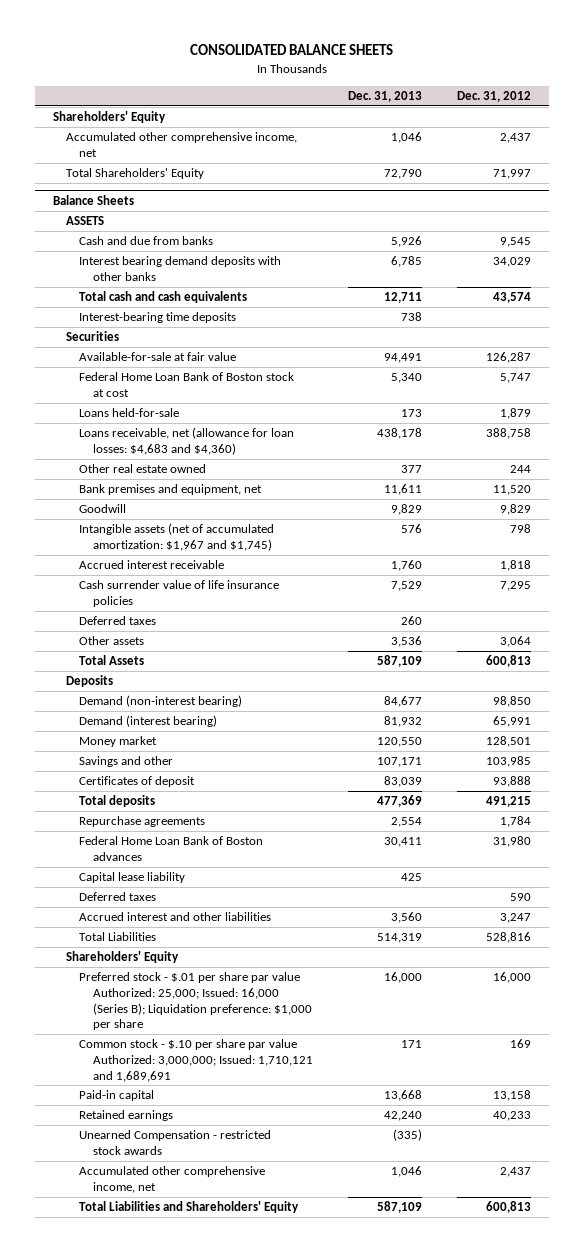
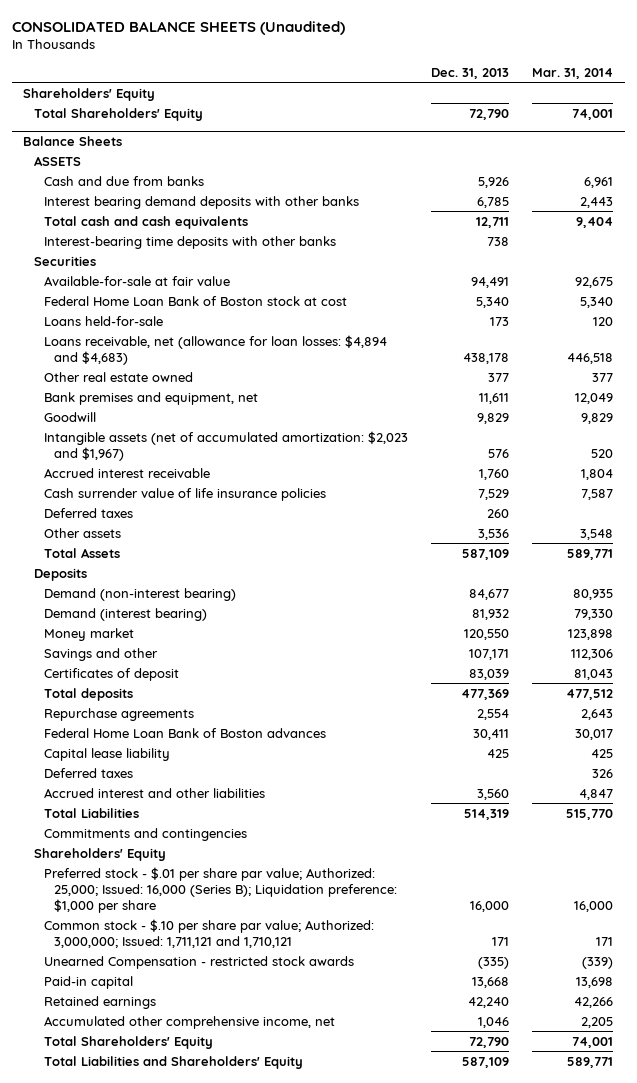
[189,44,393,56] CONSOLIDATED BALANCE SHEETS -> [11,20,345,35] CONSOLIDATED BALANCE SHEETS (Unaudited)
[457,91,532,103] Dec. 31, 2012 -> none
none -> [532,67,614,79] Mar. 31, 2014
[66,132,298,157] Accumulated other comprehensive income, net -> none
[79,312,237,324] Interest-bearing time deposits -> [43,235,336,249] Interest-bearing time deposits with other banks
[79,427,295,455] Loans receivable, net (allowance for loan losses: $4,683 and $4,360) -> [43,334,387,365] Loans receivable, net (allowance for loan losses: $4,894 and $4,683)
[79,523,275,551] Intangible assets (net of accumulated amortization: $1,967 and $1,745) -> [43,430,408,461] Intangible assets (net of accumulated amortization: $2,023 and $1,967)
none -> [43,827,247,841] Commitments and contingencies
[79,972,312,1031] Preferred stock - $.01 per share par value Authorized: 25,000; Issued: 16,000 (Series B); Liquidation preference: $1,000 per share -> [43,866,398,913] Preferred stock - $.01 per share par value; Authorized: 25,000; Issued: 16,000 (Series B); Liquidation preference: $1,000 per share
[79,1039,313,1082] Common stock - $.10 per share par value Authorized: 3,000,000; Issued: 1,710,121 and 1,689,691 -> [43,918,374,948] Common stock - $.10 per share par value; Authorized: 3,000,000; Issued: 1,711,121 and 1,710,121
[79,1130,272,1155] Unearned Compensation - restricted stock awards -> [43,955,354,969] Unearned Compensation - restricted stock awards
none -> [43,1035,213,1049] Total Shareholders' Equity

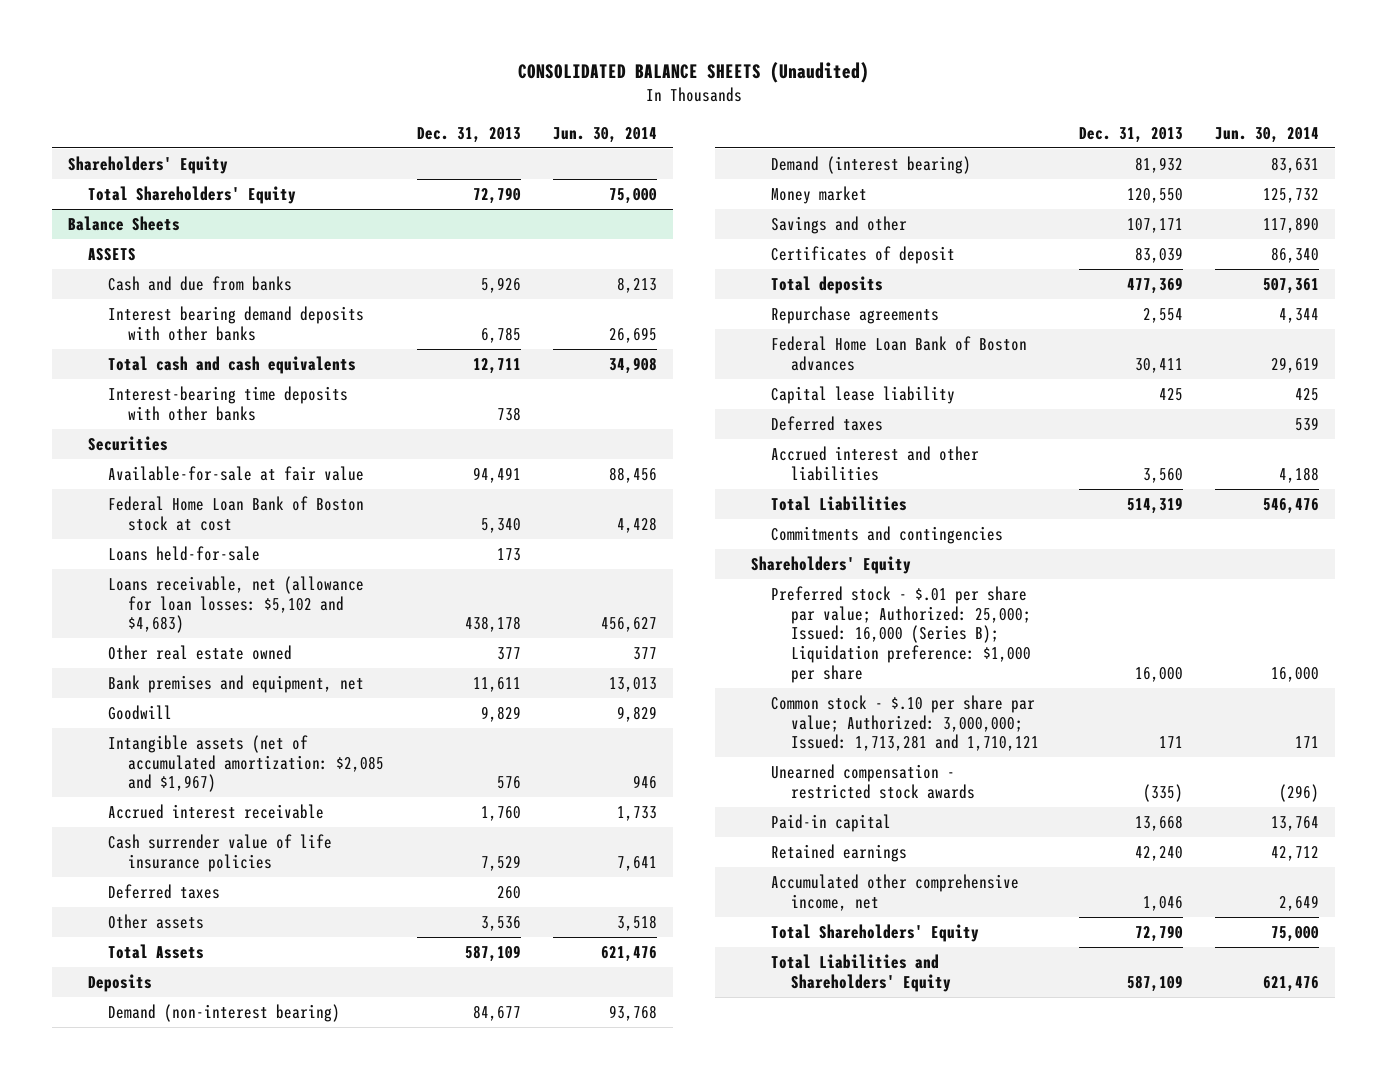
[532,67,614,79] Mar. 31, 2014 -> none
none -> [552,126,657,143] Jun. 30, 2014
[43,334,387,365] Loans receivable, net (allowance for loan losses: $4,894 and $4,683) -> [108,575,365,634] Loans receivable, net (allowance for loan losses: $5,102 and $4,683)
[43,430,408,461] Intangible assets (net of accumulated amortization: $2,023 and $1,967) -> [108,734,385,793] Intangible assets (net of accumulated amortization: $2,085 and $1,967)
[43,918,374,948] Common stock - $.10 per share par value; Authorized: 3,000,000; Issued: 1,711,121 and 1,710,121 -> [770,694,1039,752] Common stock - $.10 per share par value; Authorized: 3,000,000; Issued: 1,713,281 and 1,710,121
[43,955,354,969] Unearned Compensation - restricted stock awards -> [770,763,975,799] Unearned compensation - restricted stock awards

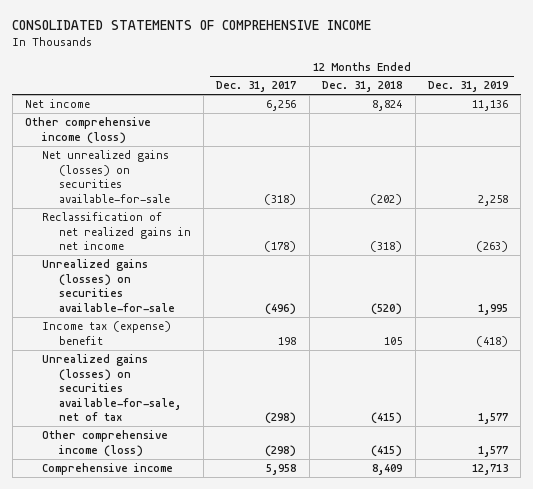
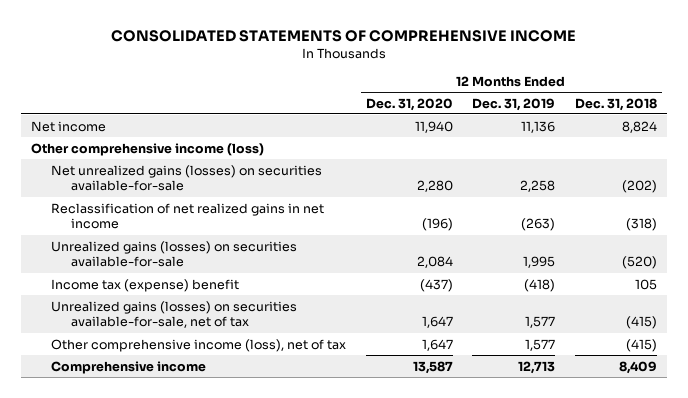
[216,81,297,93] Dec. 31, 2017 -> none
none -> [365,97,453,111] Dec. 31, 2020
[41,430,168,457] Other comprehensive income (loss) -> [51,338,347,352] Other comprehensive income (loss), net of tax

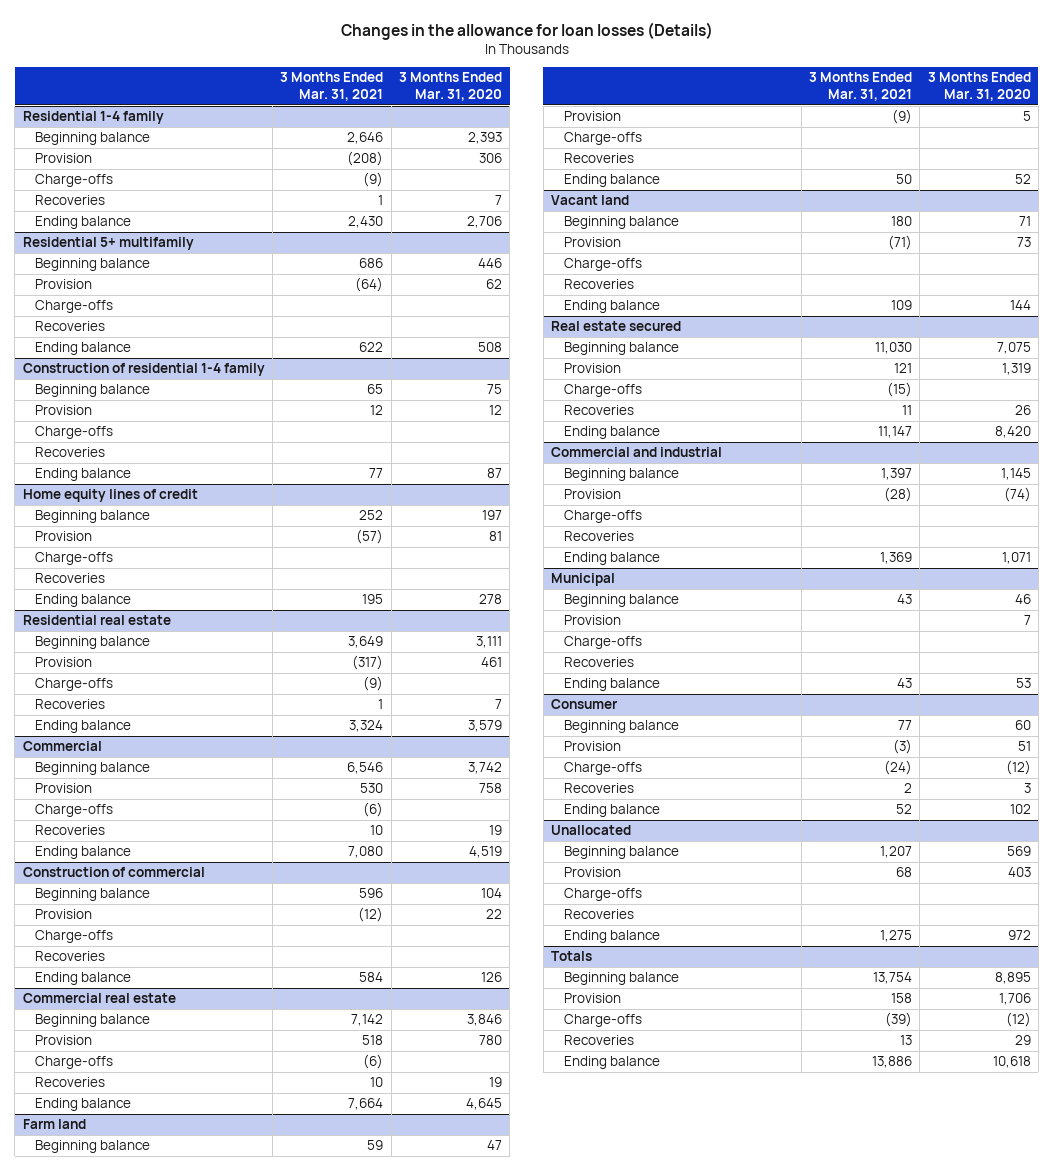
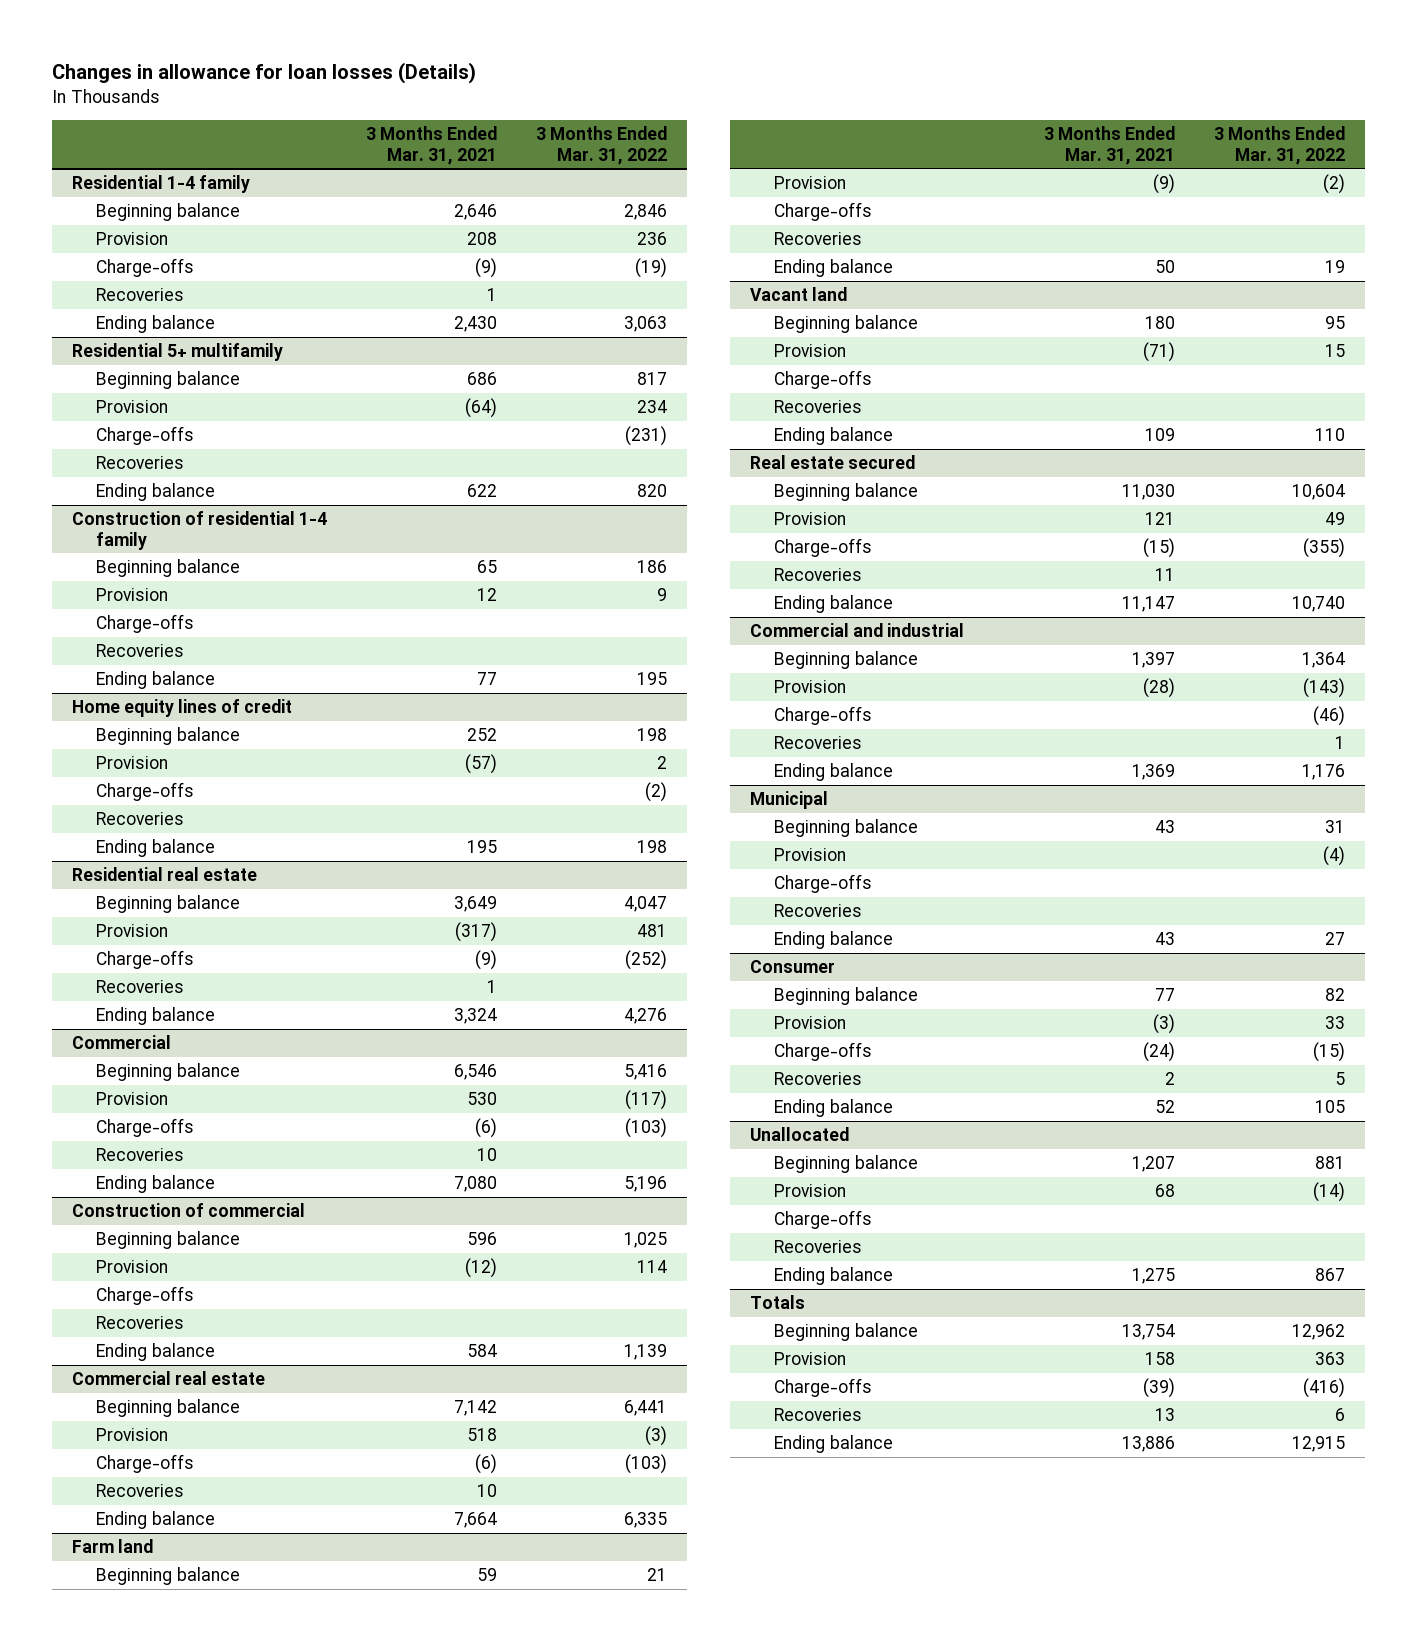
[340,21,713,40] Changes in the allowance for loan losses (Details) -> [52,62,477,85] Changes in allowance for loan losses (Details)
[399,72,503,102] 3 Months Ended Mar. 31, 2020 -> none
none -> [536,126,668,165] 3 Months Ended Mar. 31, 2022
[347,151,384,167] (208) -> [467,231,498,245] 208

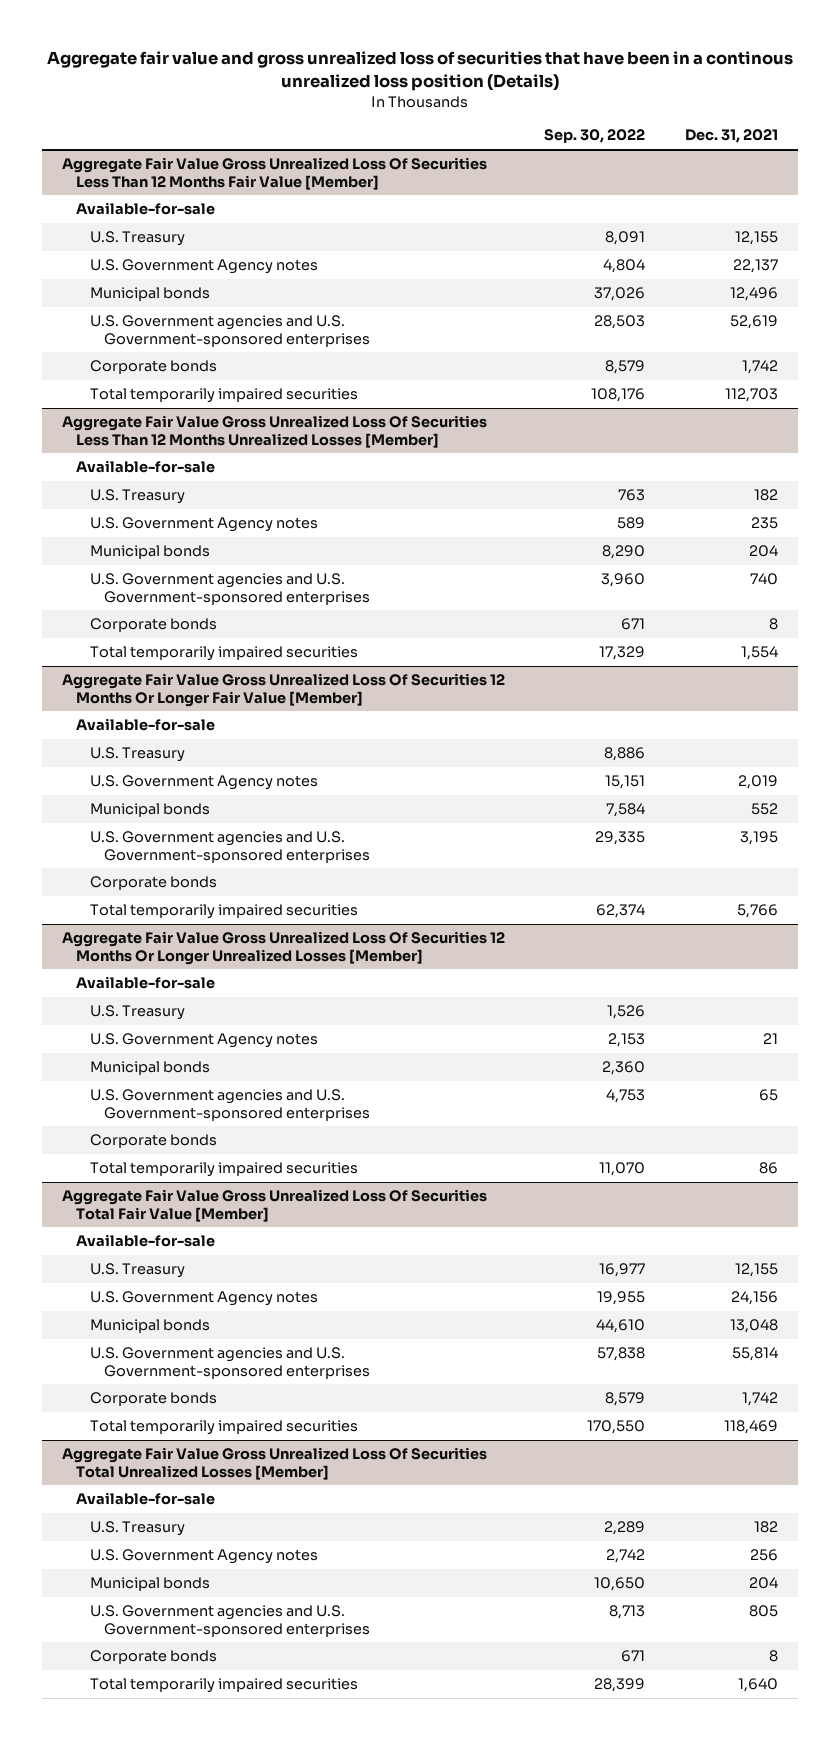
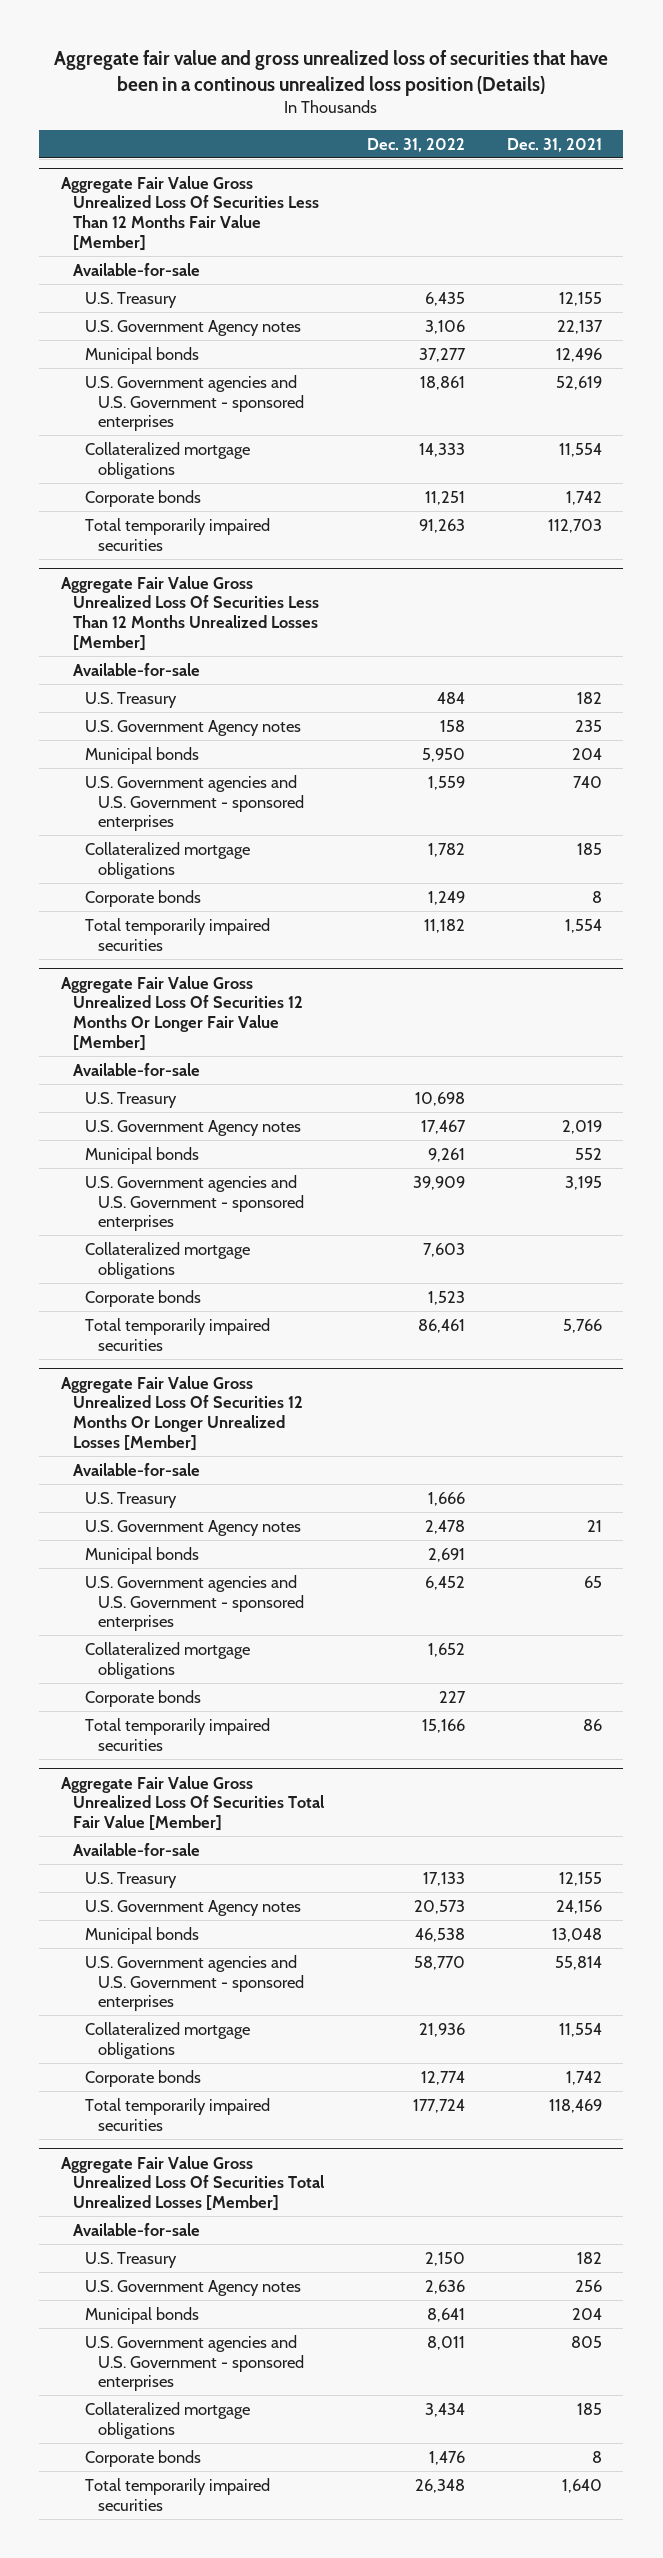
[544,129,646,144] Sep. 30, 2022 -> none
none -> [366,137,465,152] Dec. 31, 2022
[89,315,370,347] U.S. Government agencies and U.S. Government-sponsored enterprises -> [85,374,304,432] U.S. Government agencies and U.S. Government - sponsored enterprises
none -> [85,441,251,479] Collateralized mortgage obligations
[89,573,370,605] U.S. Government agencies and U.S. Government-sponsored enterprises -> [85,774,304,832] U.S. Government agencies and U.S. Government - sponsored enterprises
none -> [85,841,251,879] Collateralized mortgage obligations
[89,831,370,863] U.S. Government agencies and U.S. Government-sponsored enterprises -> [85,1174,304,1232] U.S. Government agencies and U.S. Government - sponsored enterprises
none -> [85,1241,251,1279] Collateralized mortgage obligations
[89,1089,370,1121] U.S. Government agencies and U.S. Government-sponsored enterprises -> [85,1574,304,1632] U.S. Government agencies and U.S. Government - sponsored enterprises
none -> [85,1641,251,1679] Collateralized mortgage obligations
[89,1347,370,1379] U.S. Government agencies and U.S. Government-sponsored enterprises -> [85,1954,304,2012] U.S. Government agencies and U.S. Government - sponsored enterprises
none -> [85,2021,251,2059] Collateralized mortgage obligations
[89,1605,370,1637] U.S. Government agencies and U.S. Government-sponsored enterprises -> [85,2334,304,2392] U.S. Government agencies and U.S. Government - sponsored enterprises
none -> [85,2401,251,2439] Collateralized mortgage obligations

